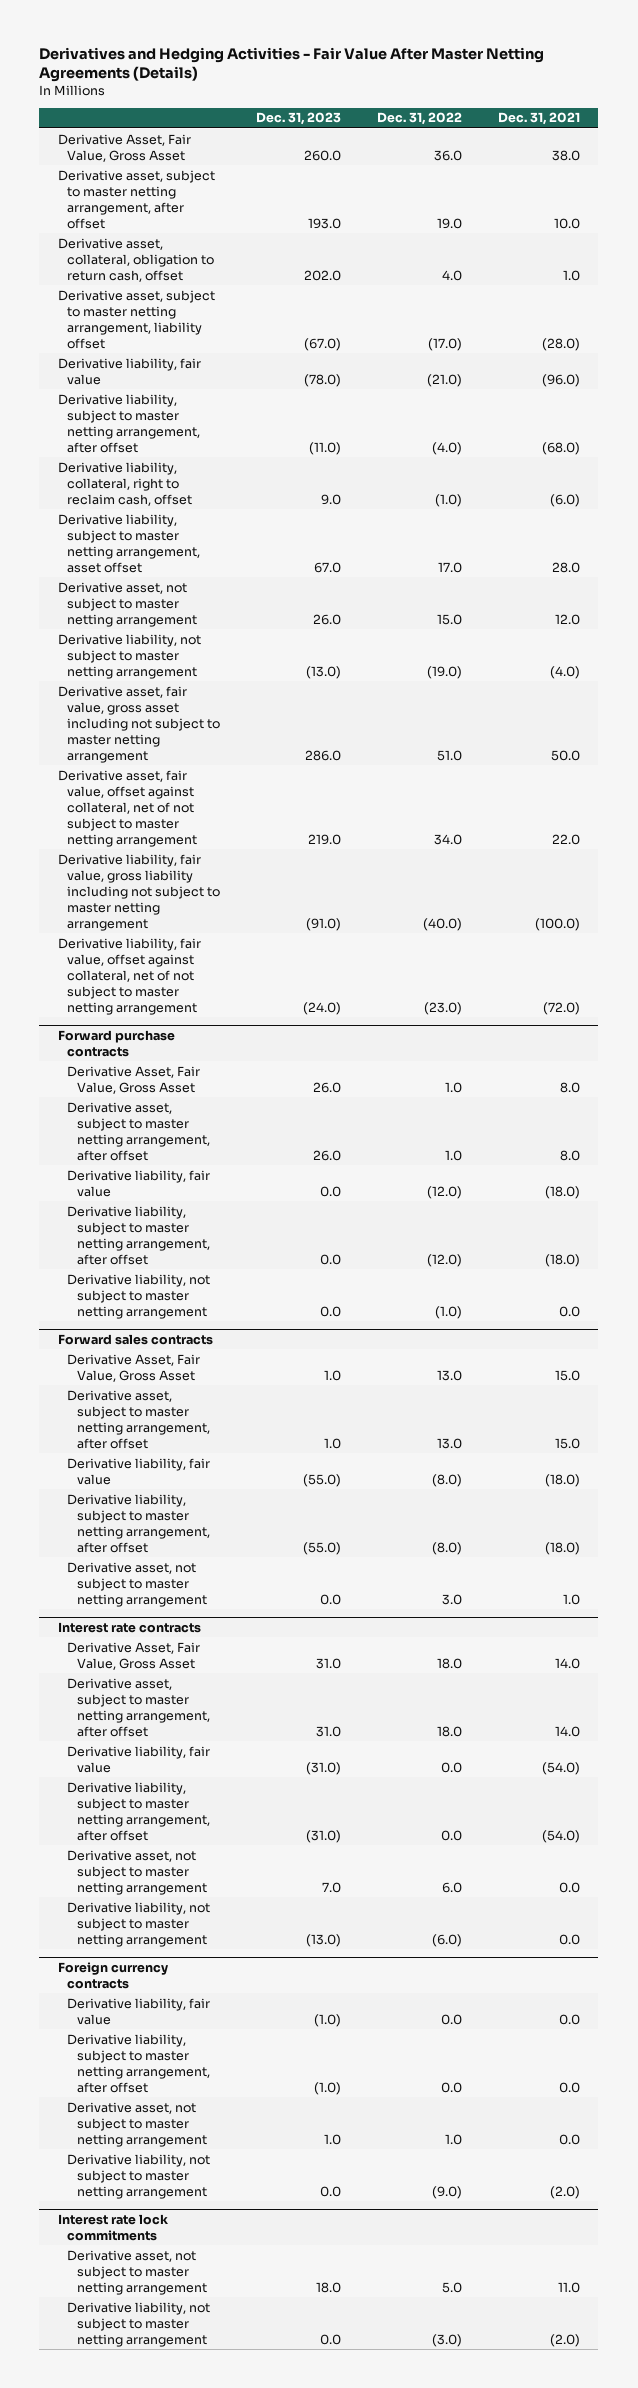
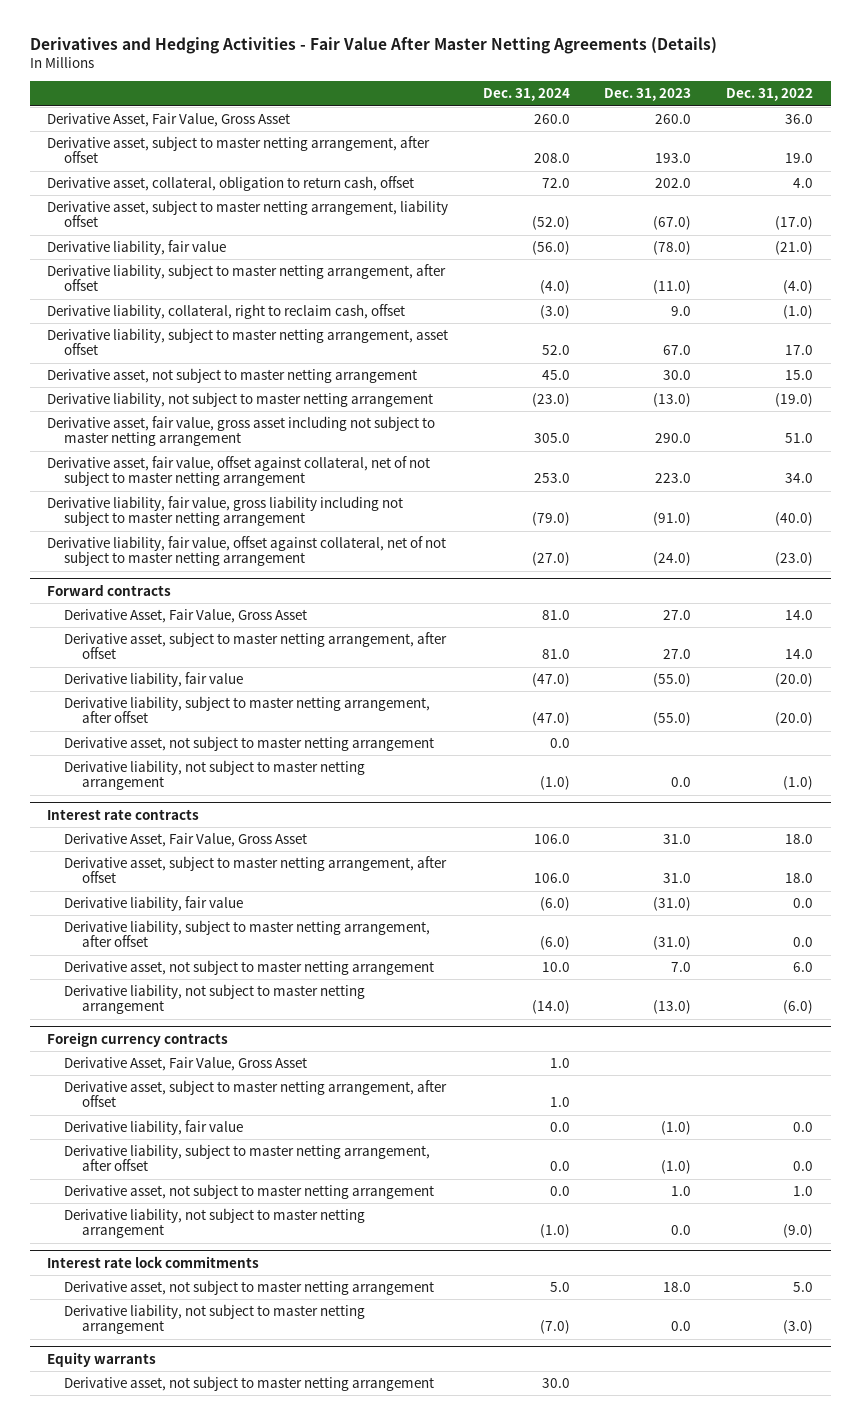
[498,112,581,126] Dec. 31, 2021 -> none
none -> [482,88,570,102] Dec. 31, 2024
[313,613,342,625] 26.0 -> [663,369,692,380] 30.0
[305,750,342,762] 286.0 -> [655,433,692,444] 290.0
[308,834,342,846] 219.0 -> [655,473,692,484] 223.0
[57,1029,175,1057] Forward purchase contracts -> [46,583,171,596] Forward contracts
[313,1081,342,1093] 26.0 -> [663,609,692,620] 27.0
[445,1081,463,1093] 1.0 -> [785,609,814,620] 14.0
[313,1149,342,1161] 26.0 -> [663,649,692,660] 27.0
[445,1149,463,1161] 1.0 -> [785,649,814,660] 14.0
[320,1185,342,1197] 0.0 -> [653,672,692,687] (55.0)
[427,1185,463,1199] (12.0) -> [775,672,814,687] (20.0)
[320,1253,342,1265] 0.0 -> [653,712,692,727] (55.0)
[427,1253,463,1267] (12.0) -> [775,712,814,727] (20.0)
none -> [64,735,435,751] Derivative asset, not subject to master netting arrangement
[57,1333,213,1345] Forward sales contracts -> none
[67,1353,201,1382] Derivative Asset, Fair Value, Gross Asset -> none
[67,1389,210,1449] Derivative asset, subject to master netting arrangement, after offset -> none
[67,1457,211,1485] Derivative liability, fair value -> none
[67,1493,210,1553] Derivative liability, subject to master netting arrangement, after offset -> none
[67,1561,207,1607] Derivative asset, not subject to master netting arrangement -> none
none -> [64,1056,308,1071] Derivative Asset, Fair Value, Gross Asset
none -> [64,1079,448,1108] Derivative asset, subject to master netting arrangement, after offset
none -> [46,1351,156,1367] Equity warrants
none -> [64,1375,435,1391] Derivative asset, not subject to master netting arrangement

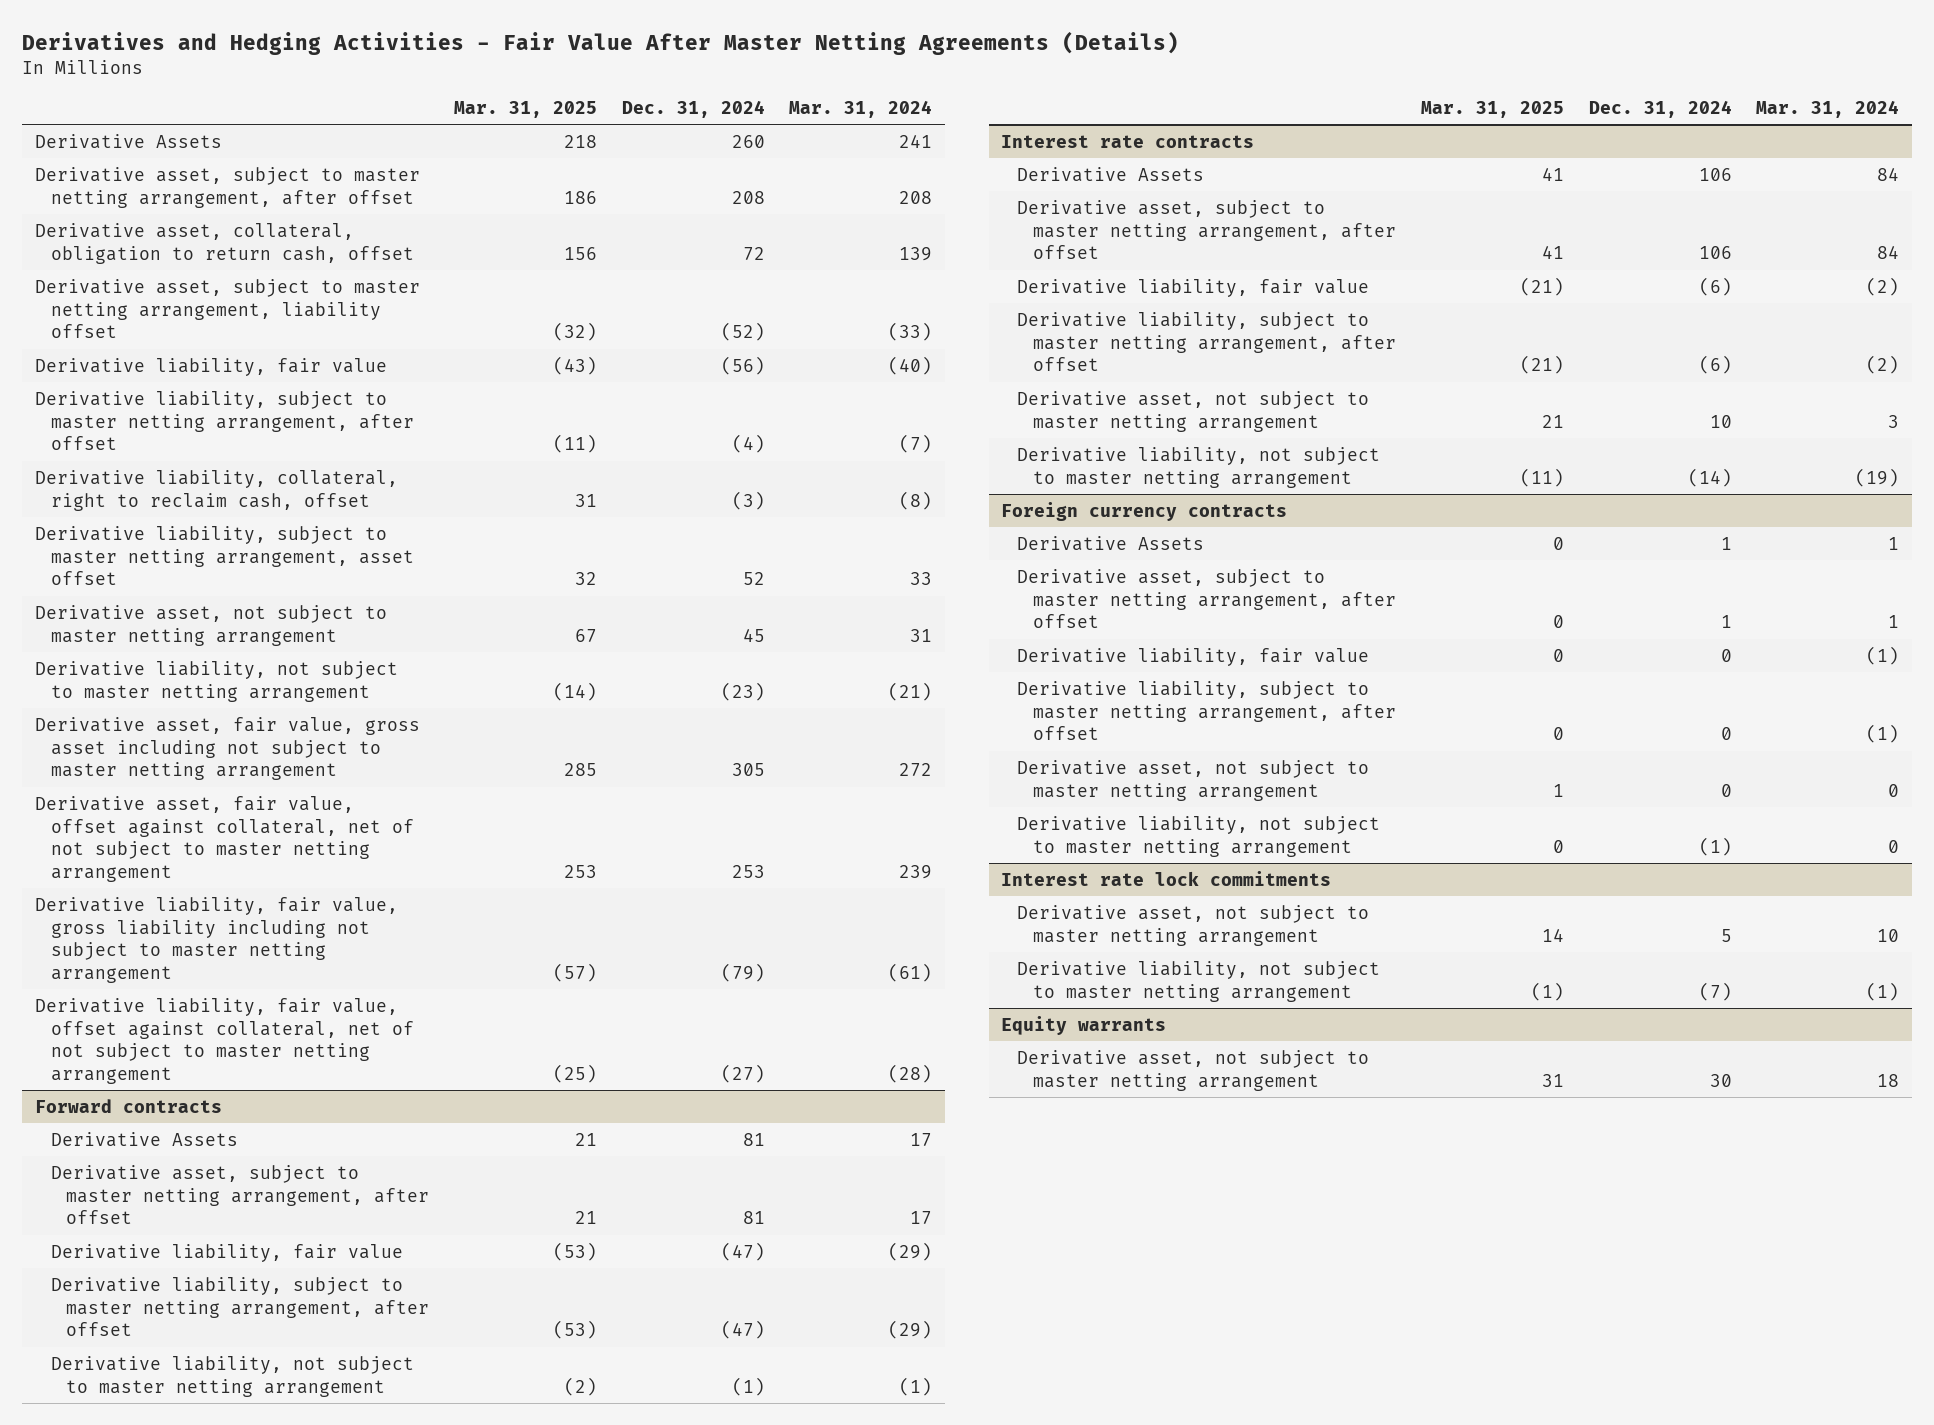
[604,88,692,102] Dec. 31, 2023 -> none
[726,88,814,102] Dec. 31, 2022 -> none
none -> [454,101,598,119] Mar. 31, 2025
none -> [789,100,933,119] Mar. 31, 2024
[46,112,290,127] Derivative Asset, Fair Value, Gross Asset -> [34,133,222,149] Derivative Assets
[533,113,570,124] 260.0 -> [731,134,765,148] 260
[533,153,570,164] 208.0 -> [731,190,765,204] 208
[541,177,570,188] 72.0 -> [742,246,765,260] 72
[531,216,570,231] (52.0) -> [720,322,765,342] (52)
[531,240,570,255] (56.0) -> [720,355,765,375] (56)
[539,280,570,295] (4.0) -> [731,434,765,454] (4)
[539,304,570,319] (3.0) -> [731,490,765,510] (3)
[541,345,570,356] 52.0 -> [742,572,765,586] 52
[541,369,570,380] 45.0 -> [742,627,765,642] 45
[531,392,570,407] (23.0) -> [720,681,765,701] (23)
[533,433,570,444] 305.0 -> [731,763,765,777] 305
[533,473,570,484] 253.0 -> [731,865,765,879] 253
[531,512,570,527] (79.0) -> [720,963,765,983] (79)
[531,552,570,567] (27.0) -> [720,1064,765,1084] (27)
[64,735,435,751] Derivative asset, not subject to master netting arrangement -> none
[64,608,308,623] Derivative Asset, Fair Value, Gross Asset -> [50,1131,238,1147] Derivative Assets
[541,609,570,620] 81.0 -> [742,1132,765,1146] 81
[541,649,570,660] 81.0 -> [742,1211,765,1225] 81
[531,672,570,687] (47.0) -> [720,1241,765,1261] (47)
[531,712,570,727] (47.0) -> [720,1320,765,1340] (47)
[539,776,570,791] (1.0) -> [731,1376,765,1396] (1)
[64,832,308,847] Derivative Asset, Fair Value, Gross Asset -> [1017,166,1205,182] Derivative Assets
[533,833,570,844] 106.0 -> [1698,167,1732,181] 106
[533,873,570,884] 106.0 -> [1698,246,1732,260] 106
[539,896,570,911] (6.0) -> [1698,276,1732,296] (6)
[539,936,570,951] (6.0) -> [1698,355,1732,375] (6)
[541,961,570,972] 10.0 -> [1709,414,1732,428] 10
[531,1000,570,1015] (14.0) -> [1687,467,1732,487] (14)
[64,1056,308,1071] Derivative Asset, Fair Value, Gross Asset -> [1017,535,1205,551] Derivative Assets
[549,1057,570,1068] 1.0 -> [1720,536,1732,550] 1
[549,1097,570,1108] 1.0 -> [1720,615,1732,629] 1
[549,1121,570,1132] 0.0 -> [1720,648,1732,662] 0
[549,1161,570,1172] 0.0 -> [1720,727,1732,741] 0
[549,1185,570,1196] 0.0 -> [1720,783,1732,797] 0
[539,1224,570,1239] (1.0) -> [1698,836,1732,856] (1)
[549,1281,570,1292] 5.0 -> [1720,928,1732,942] 5
[539,1320,570,1335] (7.0) -> [1698,981,1732,1001] (7)
[541,1377,570,1388] 30.0 -> [1709,1073,1732,1087] 30

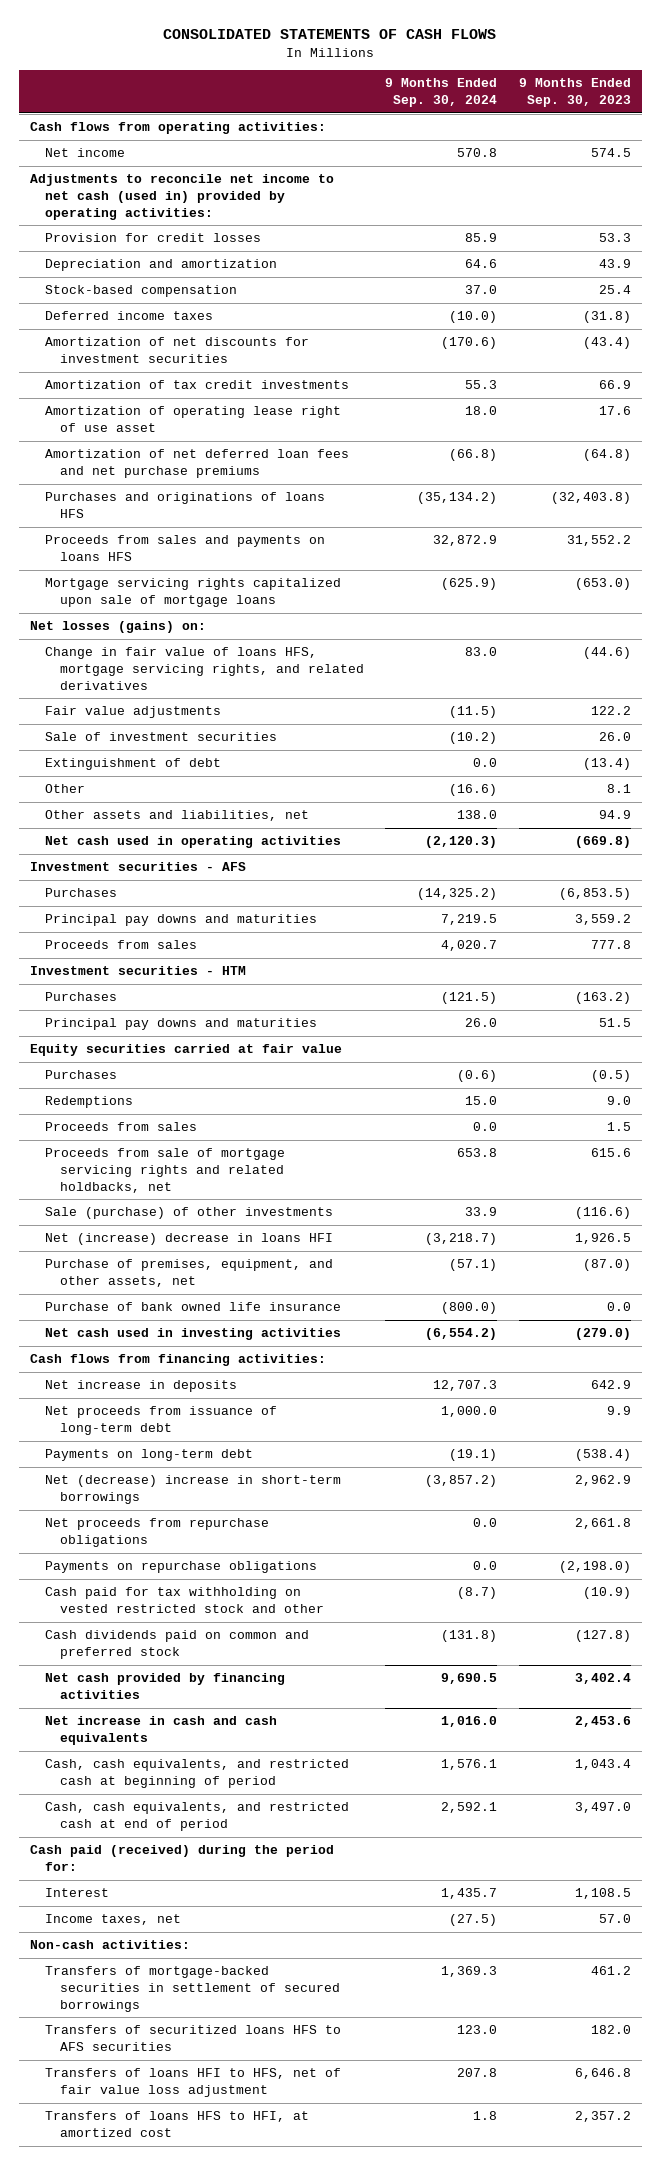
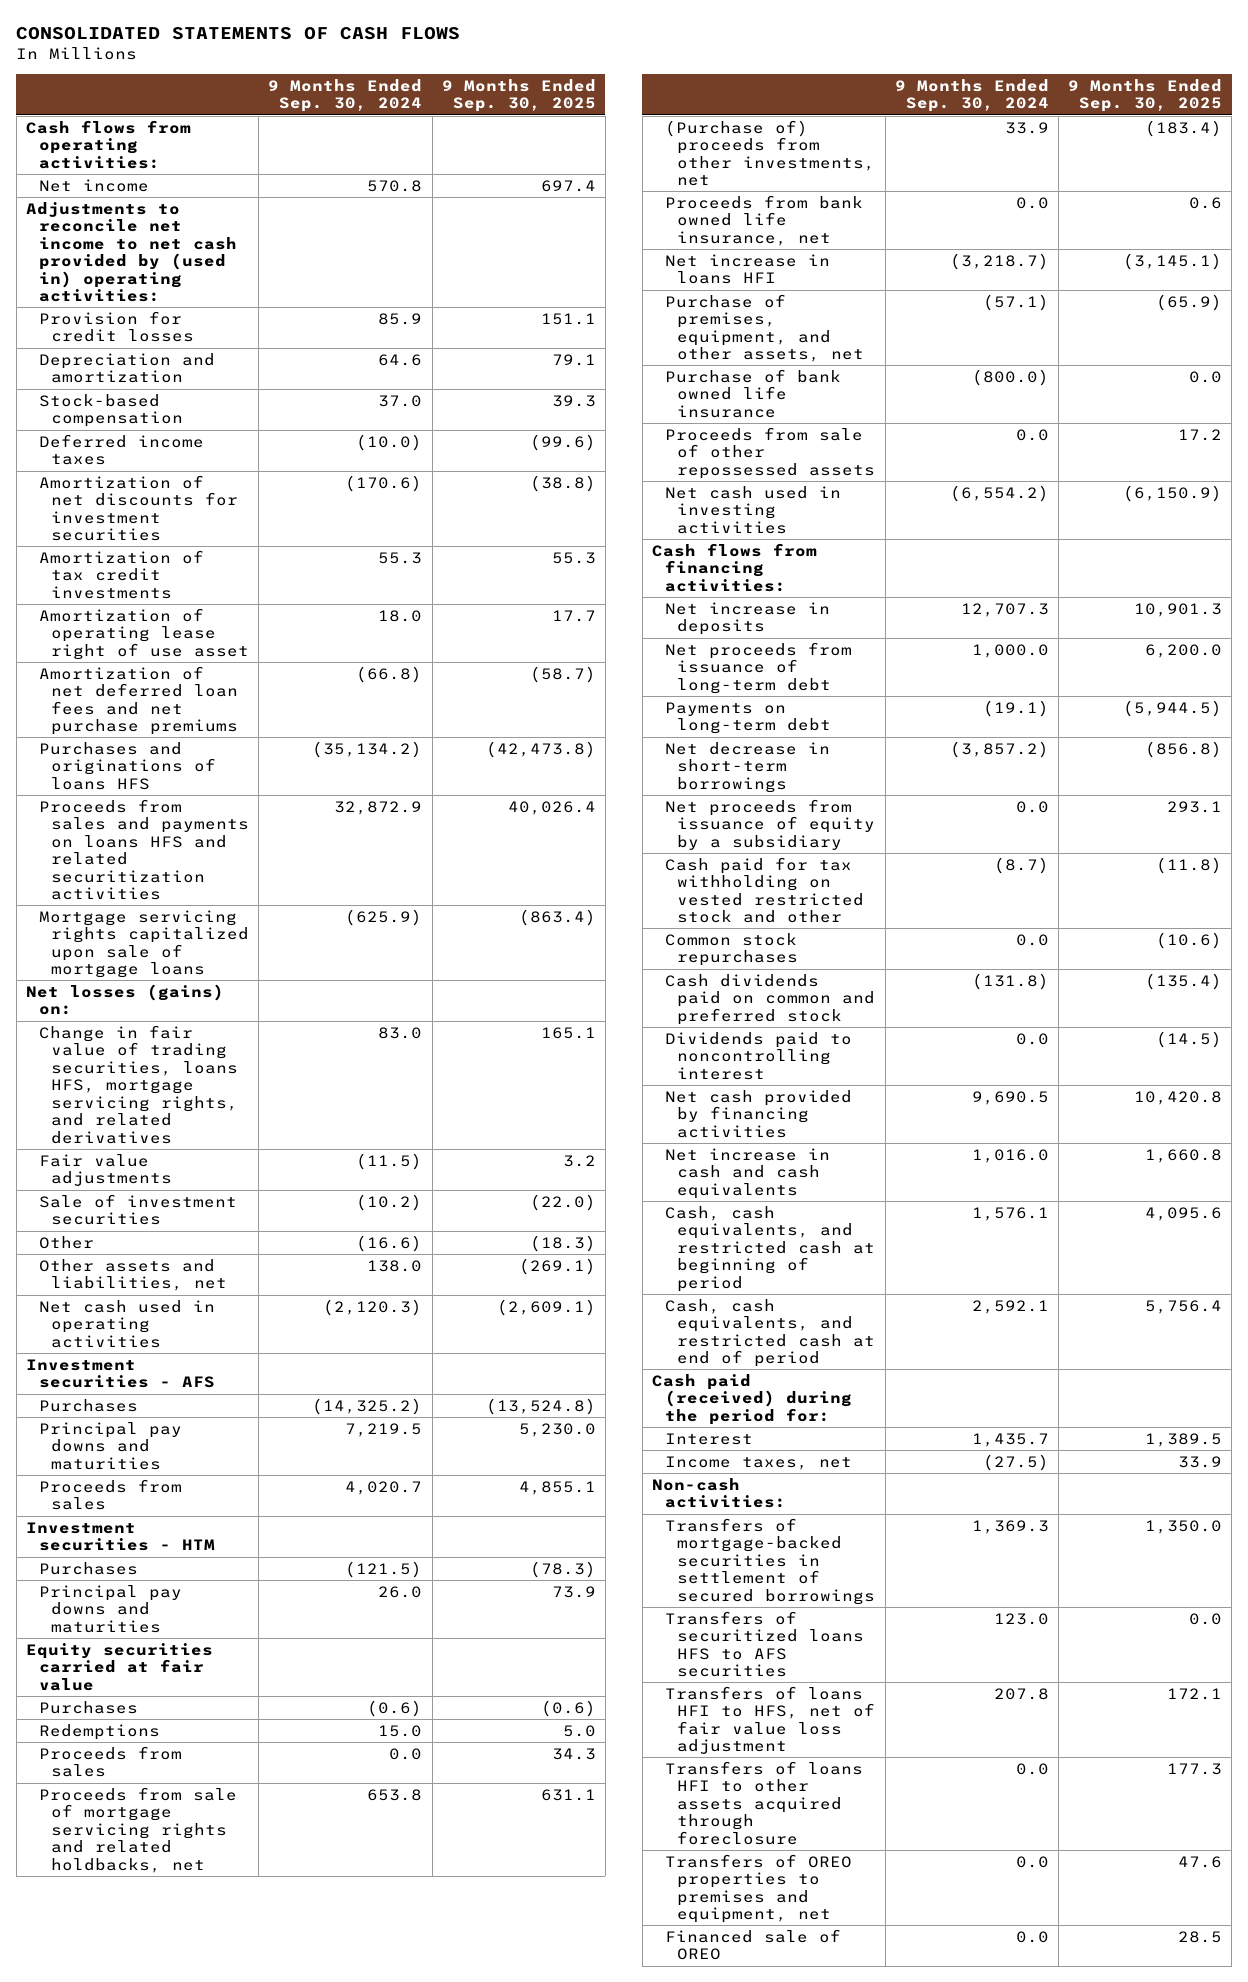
[518,78,631,107] 9 Months Ended Sep. 30, 2023 -> none
none -> [441,78,596,113] 9 Months Ended Sep. 30, 2025
[29,174,334,220] Adjustments to reconcile net income to net cash (used in) provided by operating activities: -> [25,201,237,303] Adjustments to reconcile net income to net cash provided by (used in) operating activities:
[44,535,325,562] Proceeds from sales and payments on loans HFS -> [38,798,250,901] Proceeds from sales and payments on loans HFS and related securitization activities
[44,647,364,690] Change in fair value of loans HFS, mortgage servicing rights, and related derivatives -> [38,1024,239,1144] Change in fair value of trading securities, loans HFS, mortgage servicing rights, and related derivatives
[44,758,221,771] Extinguishment of debt -> none
[44,1207,333,1220] Sale (purchase) of other investments -> [664,119,876,187] (Purchase of) proceeds from other investments, net
none -> [664,194,863,246] Proceeds from bank owned life insurance, net
[44,1233,333,1246] Net (increase) decrease in loans HFI -> [664,253,830,285] Net increase in loans HFI
none -> [664,426,876,479] Proceeds from sale of other repossessed assets
[44,1518,269,1548] Net proceeds from repurchase obligations -> none
[44,1561,317,1574] Payments on repurchase obligations -> none
[44,1475,341,1505] Net (decrease) increase in short-term borrowings -> [664,741,830,793] Net decrease in short-term borrowings
none -> [664,798,876,850] Net proceeds from issuance of equity by a subsidiary
none -> [664,932,799,967] Common stock repurchases
none -> [664,1031,852,1080] Dividends paid to noncontrolling interest
[44,2111,309,2138] Transfers of loans HFS to HFI, at amortized cost -> none
none -> [664,1760,863,1845] Transfers of loans HFI to other assets acquired through foreclosure
none -> [664,1853,852,1924] Transfers of OREO properties to premises and equipment, net
none -> [664,1928,841,1961] Financed sale of OREO

